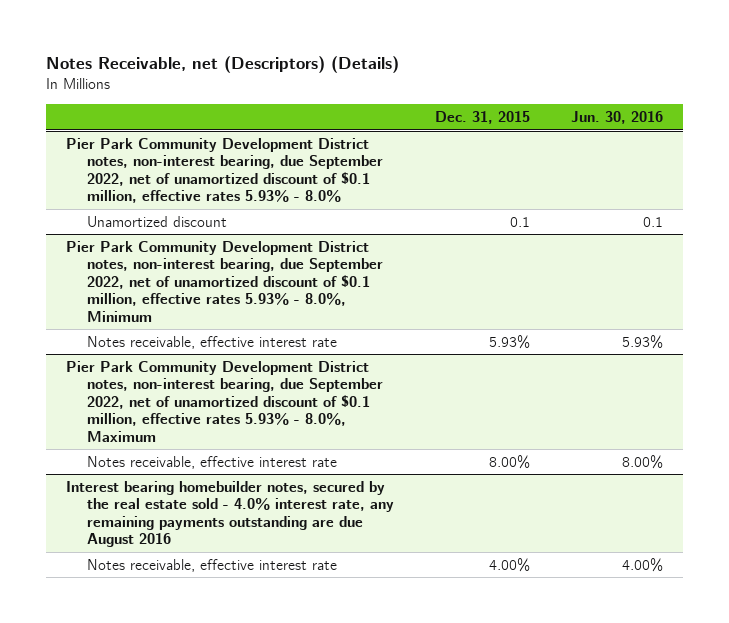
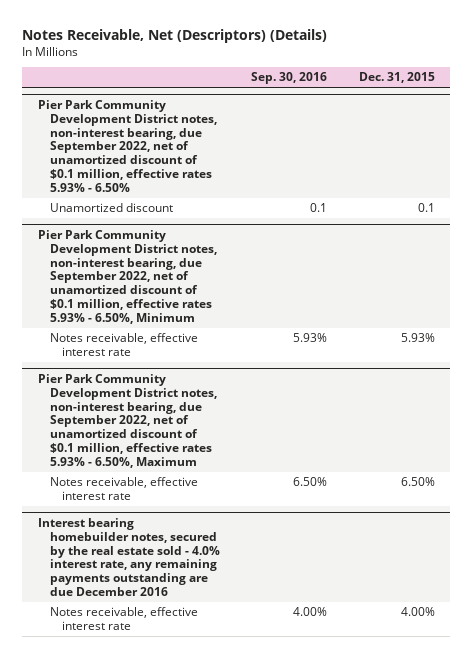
[45,56,399,74] Notes Receivable, net (Descriptors) (Details) -> [22,29,328,44] Notes Receivable, Net (Descriptors) (Details)
[571,111,664,125] Jun. 30, 2016 -> none
none -> [251,72,328,85] Sep. 30, 2016
[66,137,384,204] Pier Park Community Development District notes, non-interest bearing, due September 2022, net of unamortized discount of $0.1 million, effective rates 5.93% - 8.0% -> [37,99,218,192] Pier Park Community Development District notes, non-interest bearing, due September 2022, net of unamortized discount of $0.1 million, effective rates 5.93% - 6.50%
[66,240,384,322] Pier Park Community Development District notes, non-interest bearing, due September 2022, net of unamortized discount of $0.1 million, effective rates 5.93% - 8.0%, Minimum -> [37,229,218,324] Pier Park Community Development District notes, non-interest bearing, due September 2022, net of unamortized discount of $0.1 million, effective rates 5.93% - 6.50%, Minimum
[66,360,384,442] Pier Park Community Development District notes, non-interest bearing, due September 2022, net of unamortized discount of $0.1 million, effective rates 5.93% - 8.0%, Maximum -> [37,373,218,468] Pier Park Community Development District notes, non-interest bearing, due September 2022, net of unamortized discount of $0.1 million, effective rates 5.93% - 6.50%, Maximum
[489,454,531,469] 8.00% -> [400,477,435,487] 6.50%
[66,480,395,548] Interest bearing homebuilder notes, secured by the real estate sold - 4.0% interest rate, any remaining payments outstanding are due August 2016 -> [37,517,221,597] Interest bearing homebuilder notes, secured by the real estate sold - 4.0% interest rate, any remaining payments outstanding are due December 2016

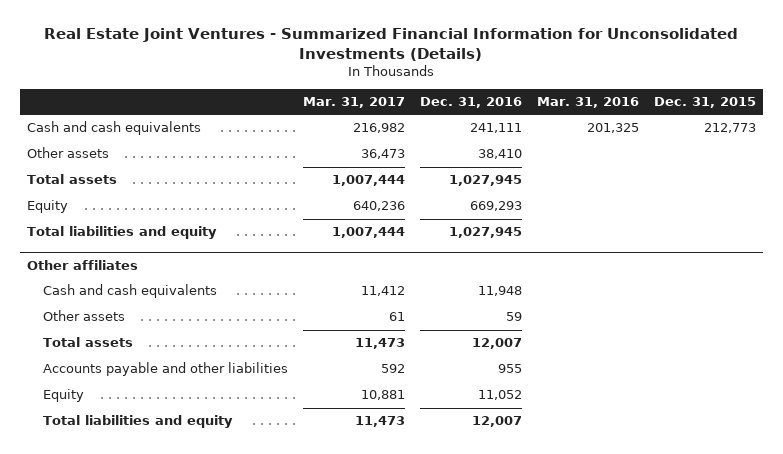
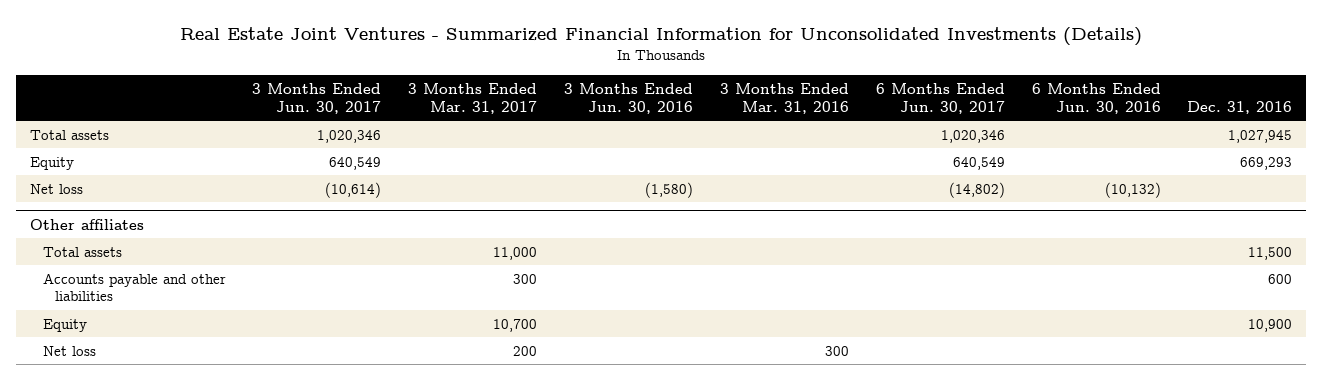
[303,97,406,109] Mar. 31, 2017 -> none
[536,97,639,109] Mar. 31, 2016 -> none
[653,97,756,109] Dec. 31, 2015 -> none
none -> [252,83,382,114] 3 Months Ended Jun. 30, 2017
none -> [408,83,538,114] 3 Months Ended Mar. 31, 2017
none -> [564,83,694,114] 3 Months Ended Jun. 30, 2016
none -> [719,83,849,114] 3 Months Ended Mar. 31, 2016
none -> [875,83,1005,114] 6 Months Ended Jun. 30, 2017
none -> [1031,83,1161,114] 6 Months Ended Jun. 30, 2016
[27,121,202,136] Cash and cash equivalents -> none
[27,147,110,159] Other assets -> none
[27,226,218,240] Total liabilities and equity -> none
none -> [29,183,83,194] Net loss
[43,284,218,299] Cash and cash equivalents -> none
[43,310,126,322] Other assets -> none
[43,415,234,429] Total liabilities and equity -> none
[471,338,522,350] 12,007 -> [1248,246,1293,260] 11,500
[497,364,522,374] 955 -> [1268,273,1293,284] 600
[477,390,522,401] 11,052 -> [1248,318,1293,332] 10,900
none -> [42,345,96,356] Net loss

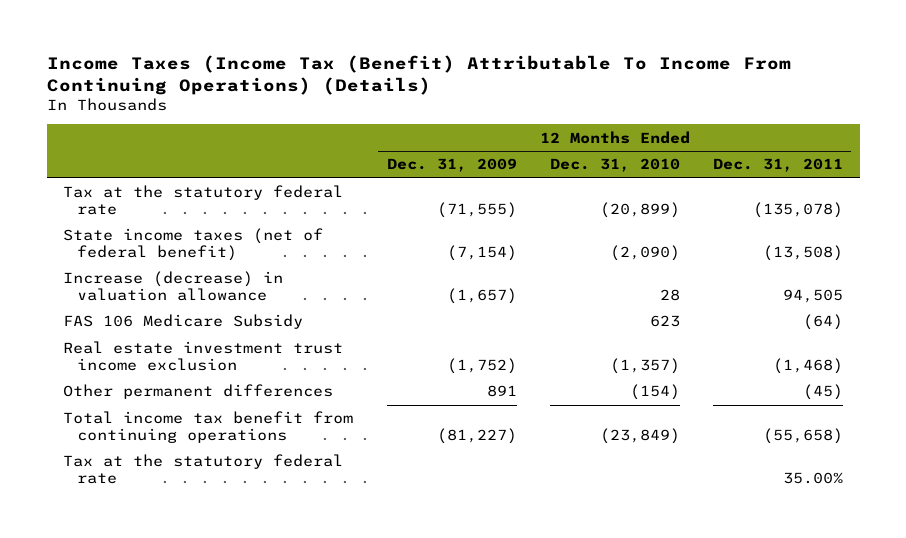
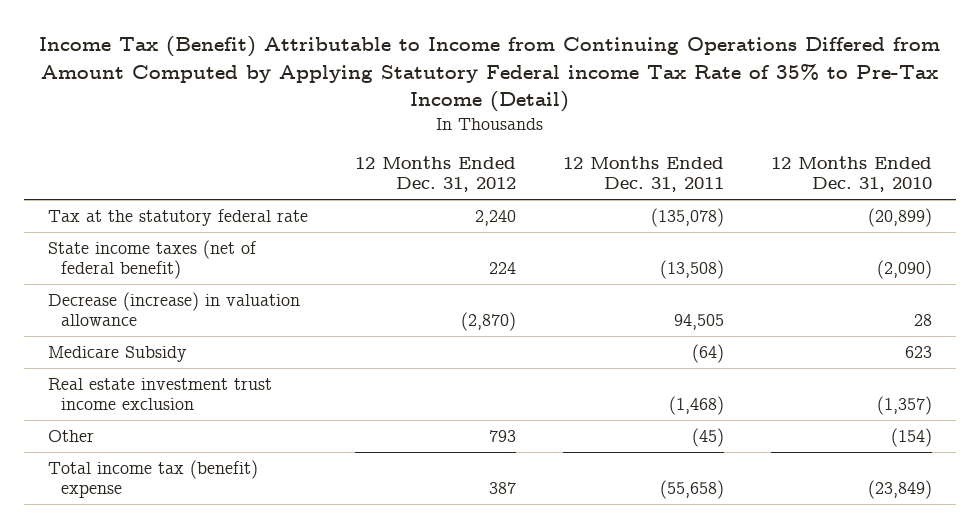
[46,54,791,95] Income Taxes (Income Tax (Benefit) Attributable To Income From Continuing Operations) (Details) -> [38,36,940,112] Income Tax (Benefit) Attributable to Income from Continuing Operations Differed from Amount Computed by Applying Statutory Federal income Tax Rate of 35% to Pre-Tax Income (Detail)
[386,158,517,173] Dec. 31, 2009 -> none
none -> [354,156,516,193] 12 Months Ended Dec. 31, 2012
[63,271,284,301] Increase (decrease) in valuation allowance -> [47,291,300,327] Decrease (increase) in valuation allowance
[63,314,304,330] FAS 106 Medicare Subsidy -> [47,345,187,362] Medicare Subsidy
[63,454,344,484] Tax at the statutory federal rate -> none
[63,384,334,400] Other permanent differences -> [47,429,94,442] Other
[63,411,354,443] Total income tax benefit from continuing operations -> [47,459,258,499] Total income tax (benefit) expense

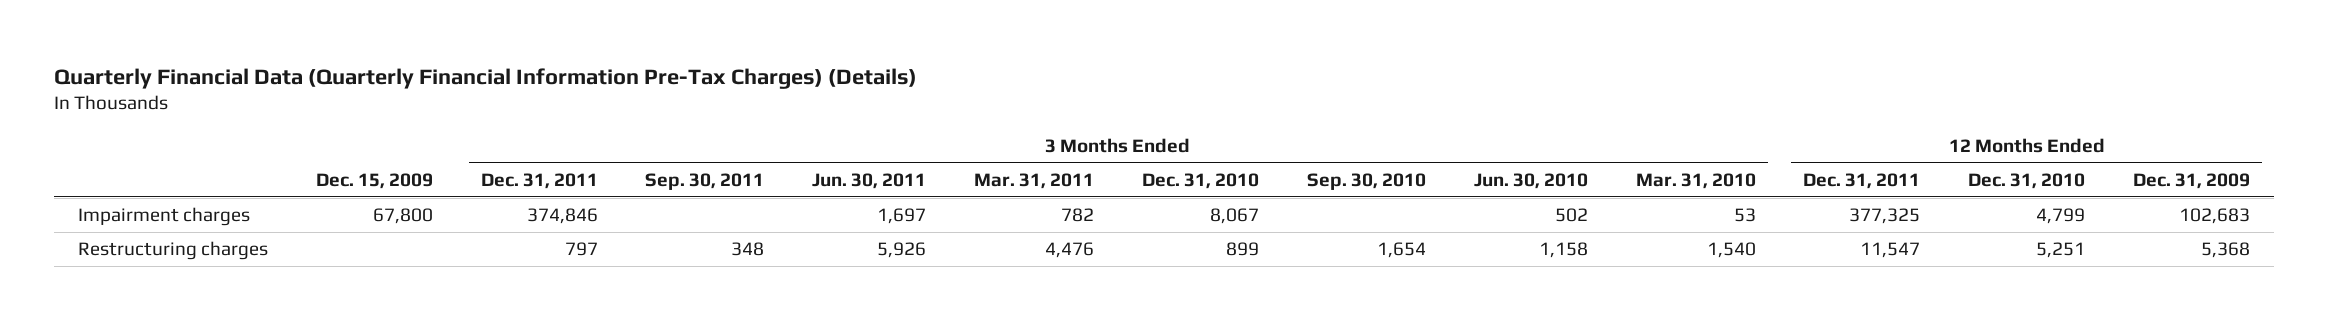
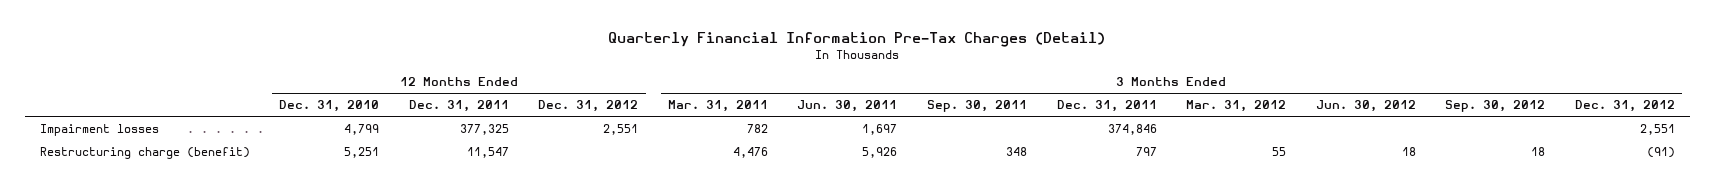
[53,67,917,89] Quarterly Financial Data (Quarterly Financial Information Pre-Tax Charges) (Details) -> [608,32,1106,48] Quarterly Financial Information Pre-Tax Charges (Detail)
[315,172,433,189] Dec. 15, 2009 -> none
[1142,172,1260,189] Dec. 31, 2010 -> none
[1306,172,1426,190] Sep. 30, 2010 -> none
[1473,172,1588,189] Jun. 30, 2010 -> none
[1635,172,1756,189] Mar. 31, 2010 -> none
[2133,172,2251,189] Dec. 31, 2009 -> none
none -> [538,100,639,113] Dec. 31, 2012
none -> [1186,100,1287,113] Mar. 31, 2012
none -> [1315,100,1416,113] Jun. 30, 2012
none -> [1445,100,1546,113] Sep. 30, 2012
none -> [1574,100,1675,113] Dec. 31, 2012
[77,207,250,227] Impairment charges -> [39,123,159,136] Impairment losses
[77,241,268,261] Restructuring charges -> [39,146,250,159] Restructuring charge (benefit)

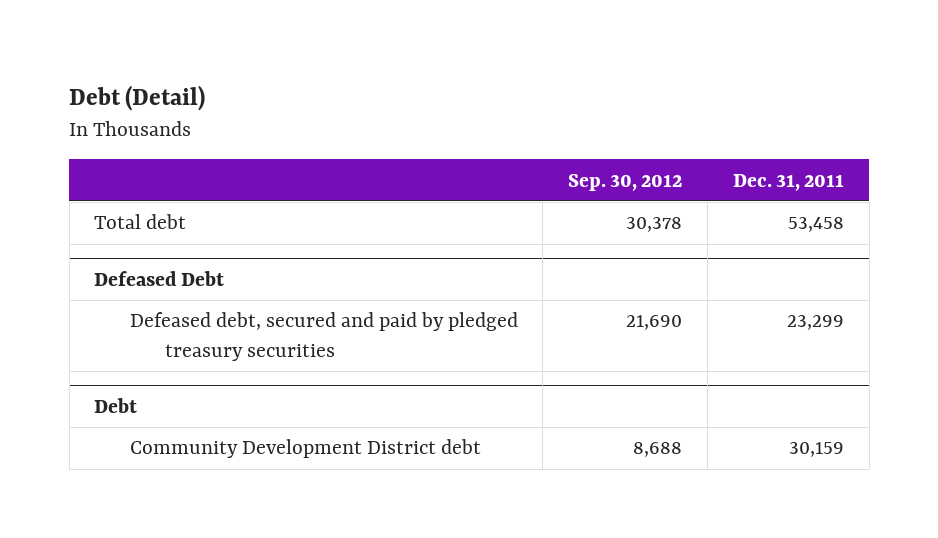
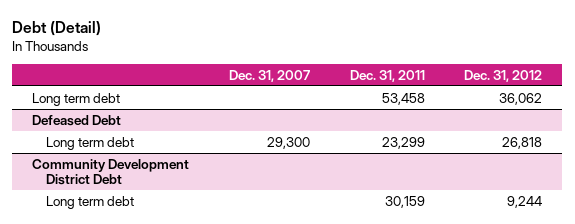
[568,173,683,191] Sep. 30, 2012 -> none
none -> [228,69,310,82] Dec. 31, 2007
none -> [464,69,543,82] Dec. 31, 2012
[94,214,187,230] Total debt -> [32,92,121,106] Long term debt
[94,398,138,414] Debt -> none
[129,312,518,361] Defeased debt, secured and paid by pledged treasury securities -> [46,136,135,150] Long term debt
none -> [32,158,190,186] Community Development District Debt
[129,439,481,459] Community Development District debt -> [46,195,135,209] Long term debt

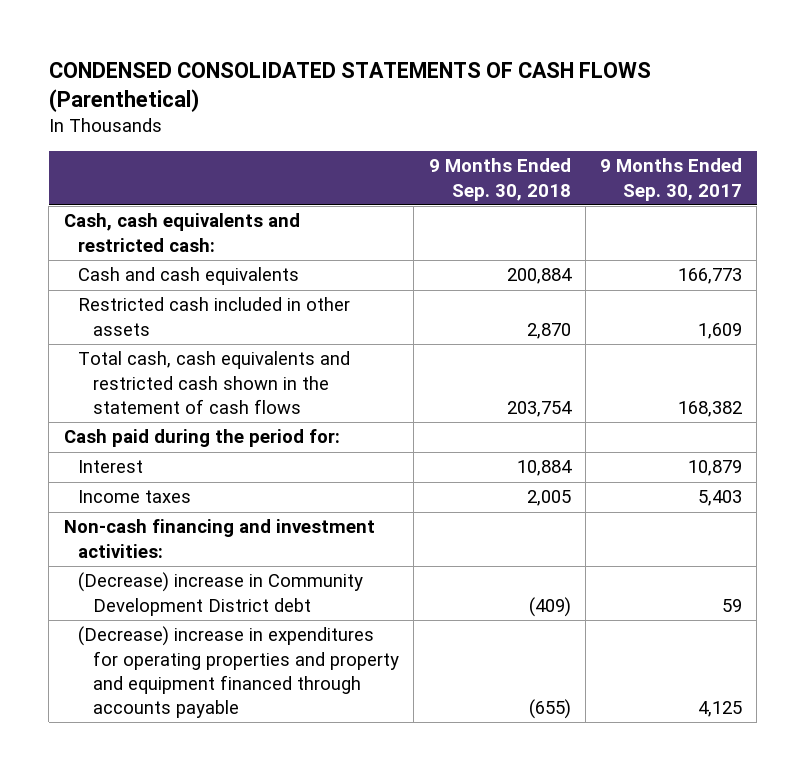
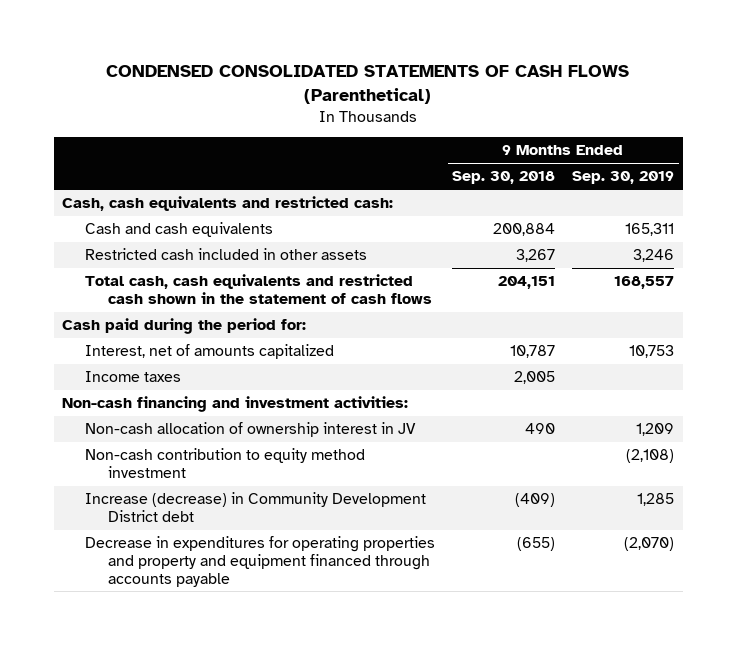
[600,158,743,201] 9 Months Ended Sep. 30, 2017 -> none
none -> [572,171,675,185] Sep. 30, 2019
[526,322,571,339] 2,870 -> [516,249,556,263] 3,267
[506,400,572,417] 203,754 -> [498,276,556,290] 204,151
[78,460,144,474] Interest -> [84,344,334,360] Interest, net of amounts capitalized
[516,460,572,477] 10,884 -> [510,345,556,359] 10,787
none -> [84,422,416,438] Non-cash allocation of ownership interest in JV
none -> [84,448,365,478] Non-cash contribution to equity method investment
[78,572,364,616] (Decrease) increase in Community Development District debt -> [84,492,426,522] Increase (decrease) in Community Development District debt
[78,626,400,719] (Decrease) increase in expenditures for operating properties and property and equipment financed through accounts payable -> [84,536,435,587] Decrease in expenditures for operating properties and property and equipment financed through accounts payable

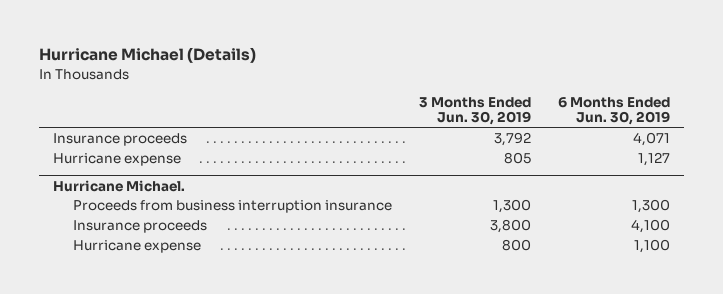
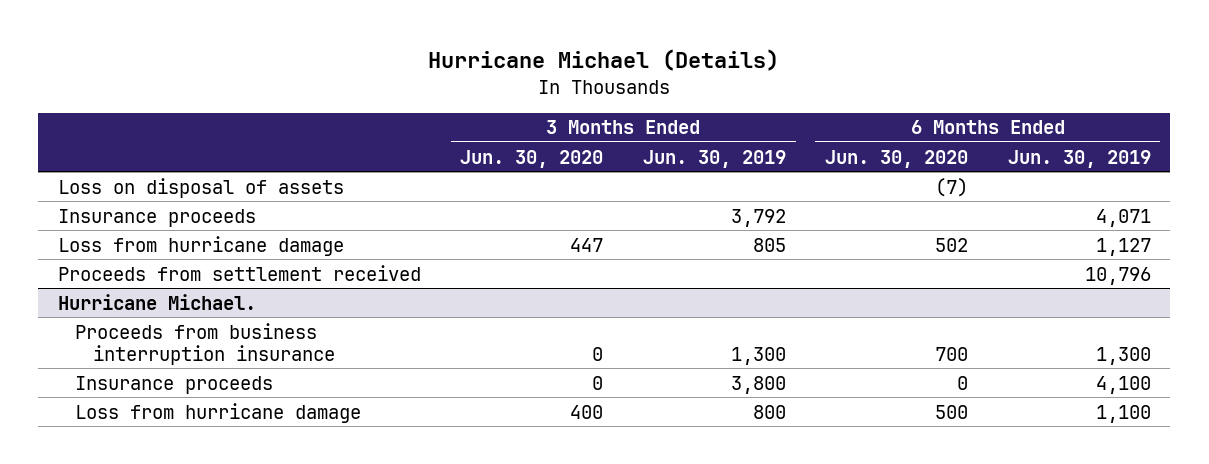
none -> [460,149,604,168] Jun. 30, 2020
none -> [825,149,969,168] Jun. 30, 2020
none -> [58,177,345,198] Loss on disposal of assets
[53,152,182,166] Hurricane expense -> [58,235,345,256] Loss from hurricane damage
none -> [58,264,422,281] Proceeds from settlement received
[72,239,201,253] Hurricane expense -> [75,402,362,423] Loss from hurricane damage

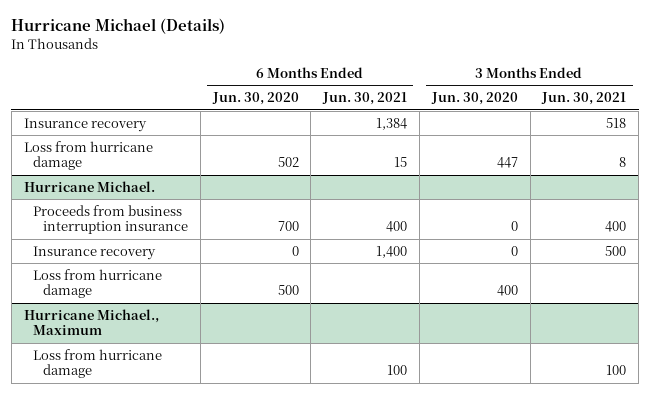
[642,149,786,168] Jun. 30, 2019 -> none
[1007,149,1151,168] Jun. 30, 2019 -> none
none -> [322,92,408,106] Jun. 30, 2021
none -> [541,92,627,106] Jun. 30, 2021
[58,177,345,198] Loss on disposal of assets -> none
[58,208,257,227] Insurance proceeds -> [23,117,147,132] Insurance recovery
[58,264,422,281] Proceeds from settlement received -> none
[75,375,274,394] Insurance proceeds -> [33,245,157,260] Insurance recovery
none -> [23,308,159,336] Hurricane Michael., Maximum
none -> [33,348,163,379] Loss from hurricane damage

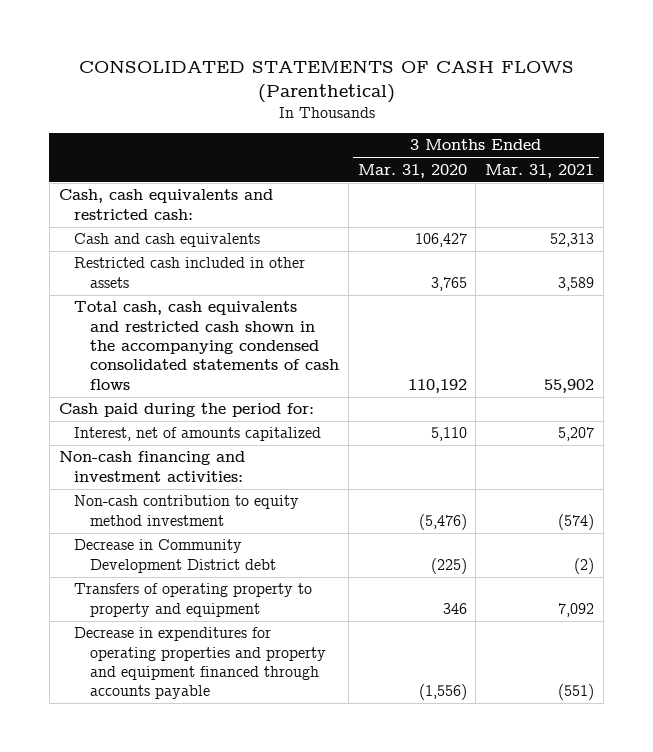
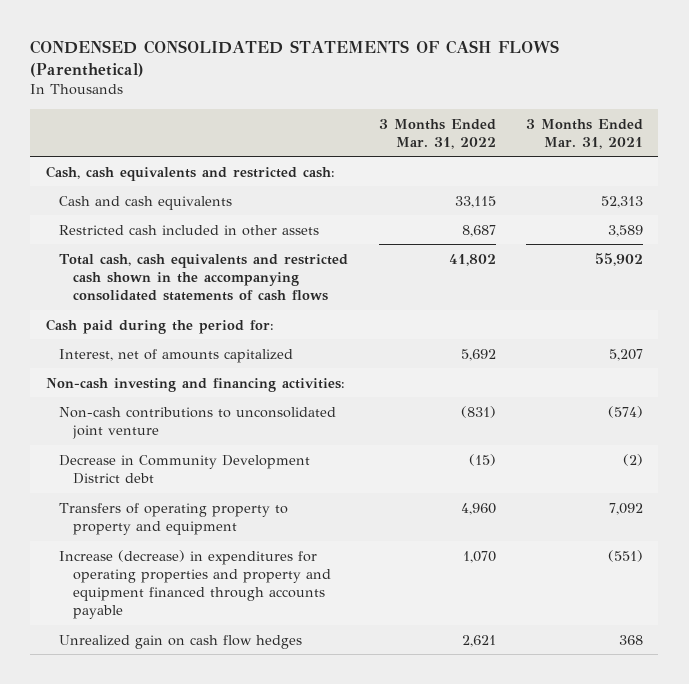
[78,60,574,103] CONSOLIDATED STATEMENTS OF CASH FLOWS (Parenthetical) -> [30,39,560,78] CONDENSED CONSOLIDATED STATEMENTS OF CASH FLOWS (Parenthetical)
[357,163,467,178] Mar. 31, 2020 -> none
none -> [378,118,496,149] 3 Months Ended Mar. 31, 2022
[74,301,339,390] Total cash, cash equivalents and restricted cash shown in the accompanying condensed consolidated statements of cash flows -> [59,253,349,301] Total cash, cash equivalents and restricted cash shown in the accompanying consolidated statements of cash flows
[58,451,245,482] Non-cash financing and investment activities: -> [45,377,345,392] Non-cash investing and financing activities:
[74,495,300,526] Non-cash contribution to equity method investment -> [59,406,337,439] Non-cash contributions to unconsolidated joint venture
[74,627,326,700] Decrease in expenditures for operating properties and property and equipment financed through accounts payable -> [59,549,332,620] Increase (decrease) in expenditures for operating properties and property and equipment financed through accounts payable
none -> [59,634,303,649] Unrealized gain on cash flow hedges

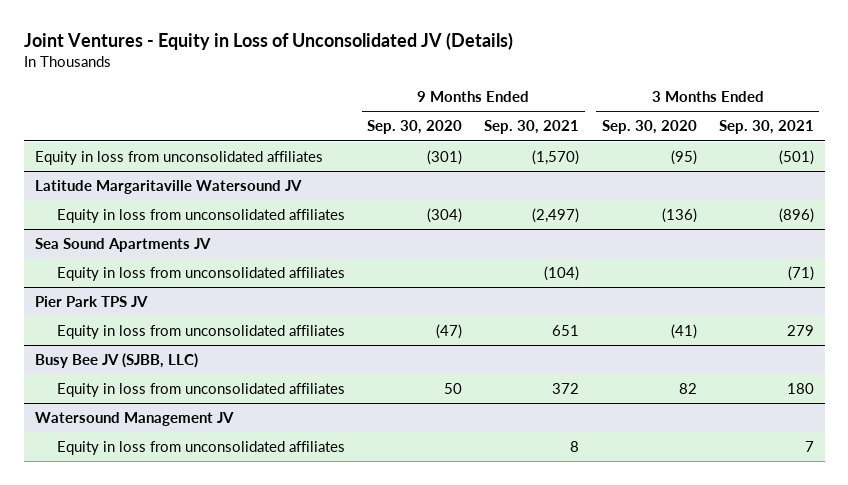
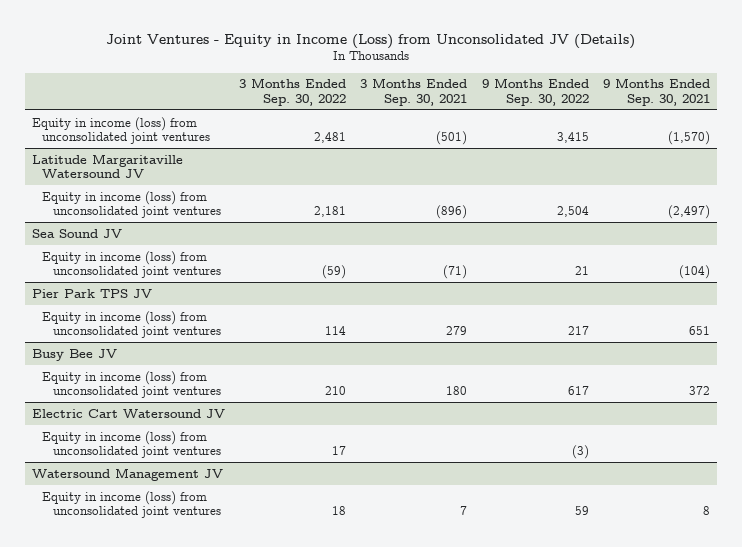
[23,32,513,51] Joint Ventures - Equity in Loss of Unconsolidated JV (Details) -> [105,33,635,49] Joint Ventures - Equity in Income (Loss) from Unconsolidated JV (Details)
[367,120,463,135] Sep. 30, 2020 -> none
[601,120,697,135] Sep. 30, 2020 -> none
none -> [238,78,346,106] 3 Months Ended Sep. 30, 2022
none -> [481,78,589,106] 9 Months Ended Sep. 30, 2022
[34,150,323,165] Equity in loss from unconsolidated affiliates -> [31,116,211,145] Equity in income (loss) from unconsolidated joint ventures
[57,208,346,223] Equity in loss from unconsolidated affiliates -> [42,190,221,219] Equity in income (loss) from unconsolidated joint ventures
[34,237,211,252] Sea Sound Apartments JV -> [31,228,122,238] Sea Sound JV
[57,266,346,281] Equity in loss from unconsolidated affiliates -> [42,250,221,279] Equity in income (loss) from unconsolidated joint ventures
[57,324,346,339] Equity in loss from unconsolidated affiliates -> [42,310,221,339] Equity in income (loss) from unconsolidated joint ventures
[34,352,198,368] Busy Bee JV (SJBB, LLC) -> [31,348,117,361] Busy Bee JV
[57,382,346,397] Equity in loss from unconsolidated affiliates -> [42,370,221,399] Equity in income (loss) from unconsolidated joint ventures
none -> [31,408,225,418] Electric Cart Watersound JV
none -> [42,430,221,459] Equity in income (loss) from unconsolidated joint ventures
[57,440,346,455] Equity in loss from unconsolidated affiliates -> [42,490,221,519] Equity in income (loss) from unconsolidated joint ventures

